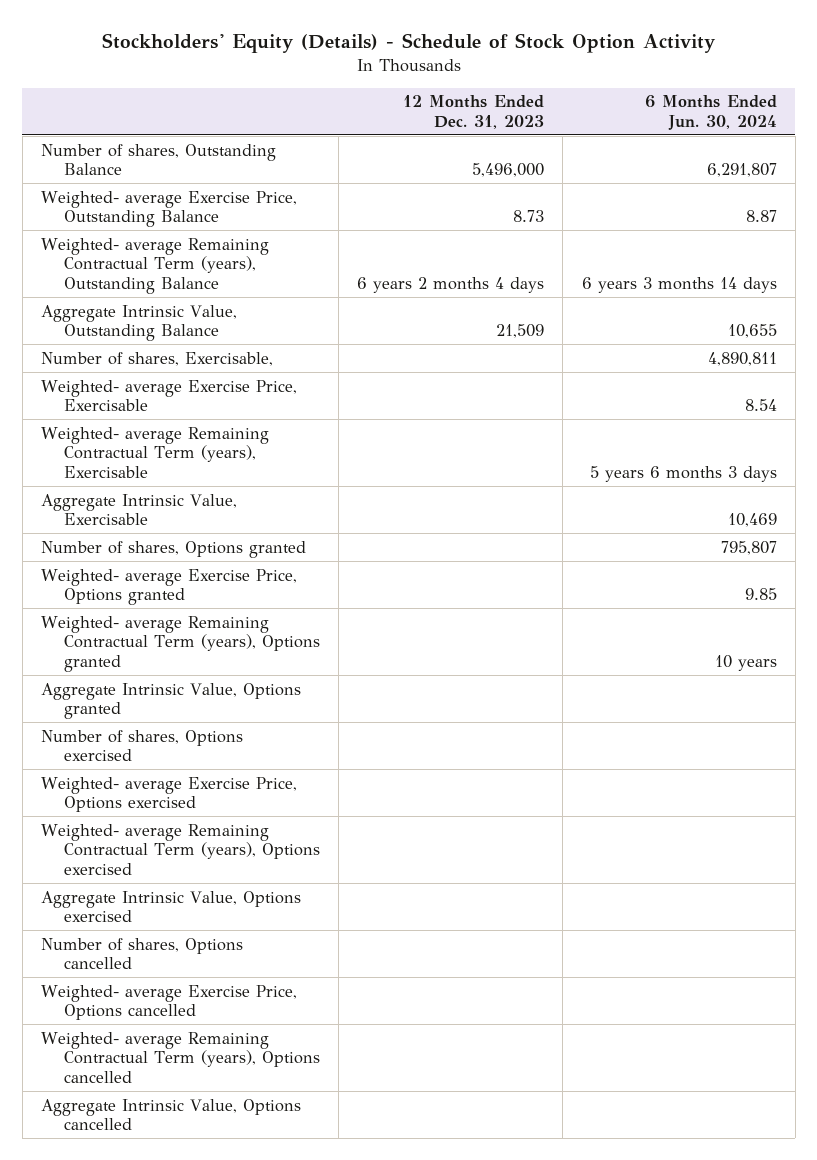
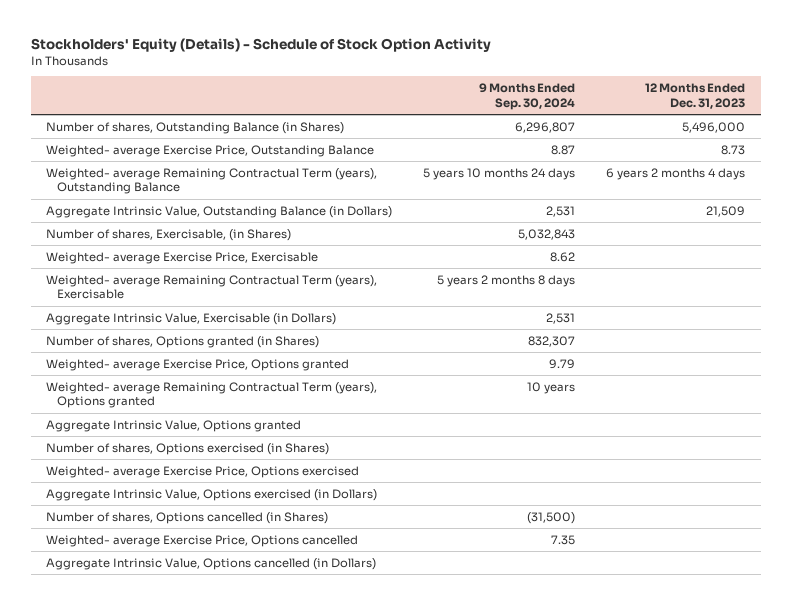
[644,95,777,130] 6 Months Ended Jun. 30, 2024 -> none
none -> [479,83,576,110] 9 Months Ended Sep. 30, 2024
[40,143,276,176] Number of shares, Outstanding Balance -> [46,121,345,134] Number of shares, Outstanding Balance (in Shares)
[40,304,237,342] Aggregate Intrinsic Value, Outstanding Balance -> [46,205,393,218] Aggregate Intrinsic Value, Outstanding Balance (in Dollars)
[40,351,273,366] Number of shares, Exercisable, -> [46,228,292,241] Number of shares, Exercisable, (in Shares)
[40,493,237,526] Aggregate Intrinsic Value, Exercisable -> [46,312,337,325] Aggregate Intrinsic Value, Exercisable (in Dollars)
[40,540,306,558] Number of shares, Options granted -> [46,335,320,348] Number of shares, Options granted (in Shares)
[40,729,243,762] Number of shares, Options exercised -> [46,442,330,455] Number of shares, Options exercised (in Shares)
[40,823,320,875] Weighted- average Remaining Contractual Term (years), Options exercised -> none
[40,890,301,923] Aggregate Intrinsic Value, Options exercised -> [46,488,378,501] Aggregate Intrinsic Value, Options exercised (in Dollars)
[40,937,243,970] Number of shares, Options cancelled -> [46,511,329,524] Number of shares, Options cancelled (in Shares)
[40,1031,320,1083] Weighted- average Remaining Contractual Term (years), Options cancelled -> none
[40,1098,301,1131] Aggregate Intrinsic Value, Options cancelled -> [46,557,377,570] Aggregate Intrinsic Value, Options cancelled (in Dollars)

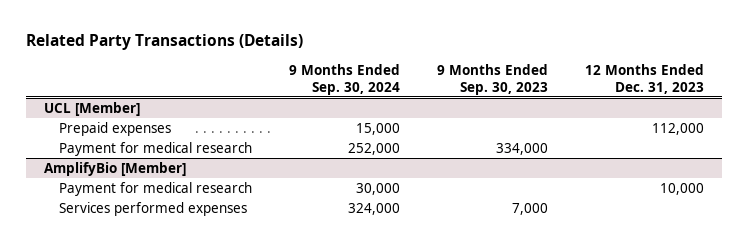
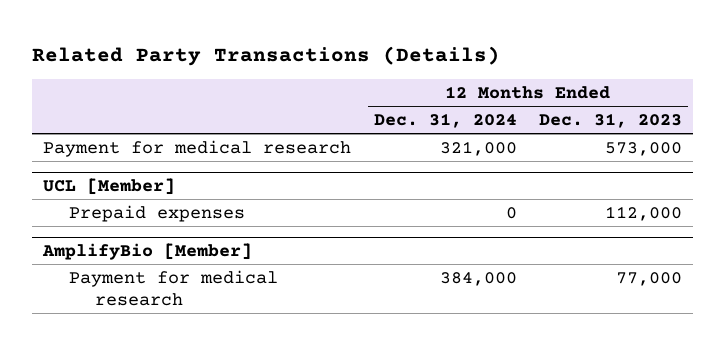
[288,63,400,95] 9 Months Ended Sep. 30, 2024 -> none
[436,63,548,95] 9 Months Ended Sep. 30, 2023 -> none
none -> [373,113,517,129] Dec. 31, 2024
none -> [43,139,352,157] Payment for medical research
[59,141,253,156] Payment for medical research -> none
[59,201,248,216] Services performed expenses -> none
[659,182,704,195] 10,000 -> [615,271,682,286] 77,000

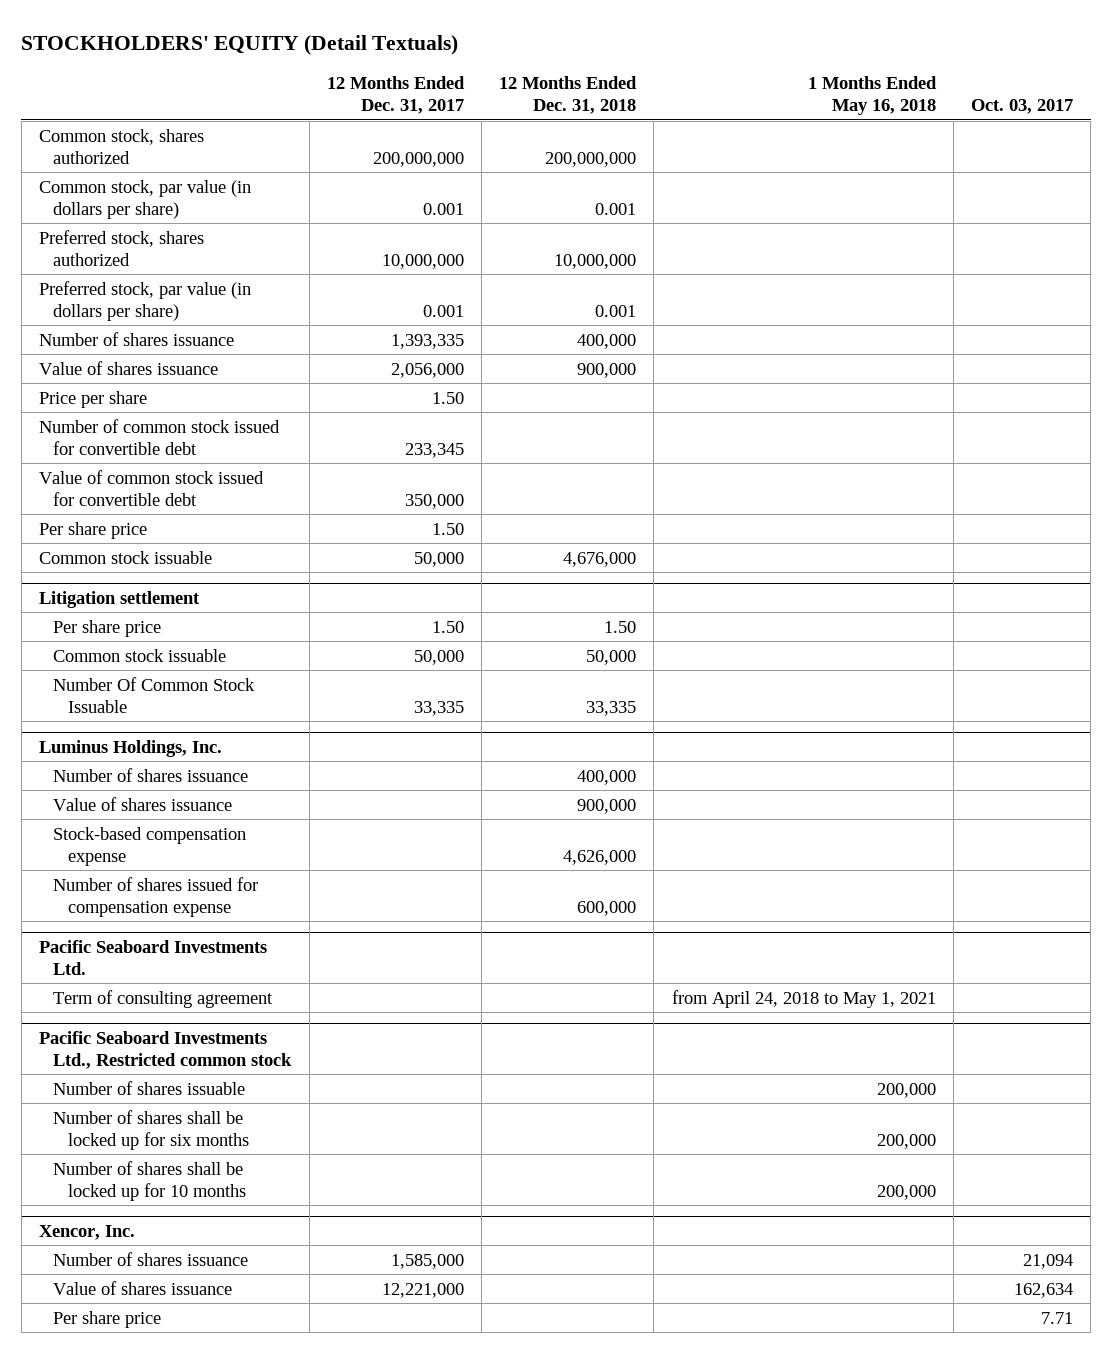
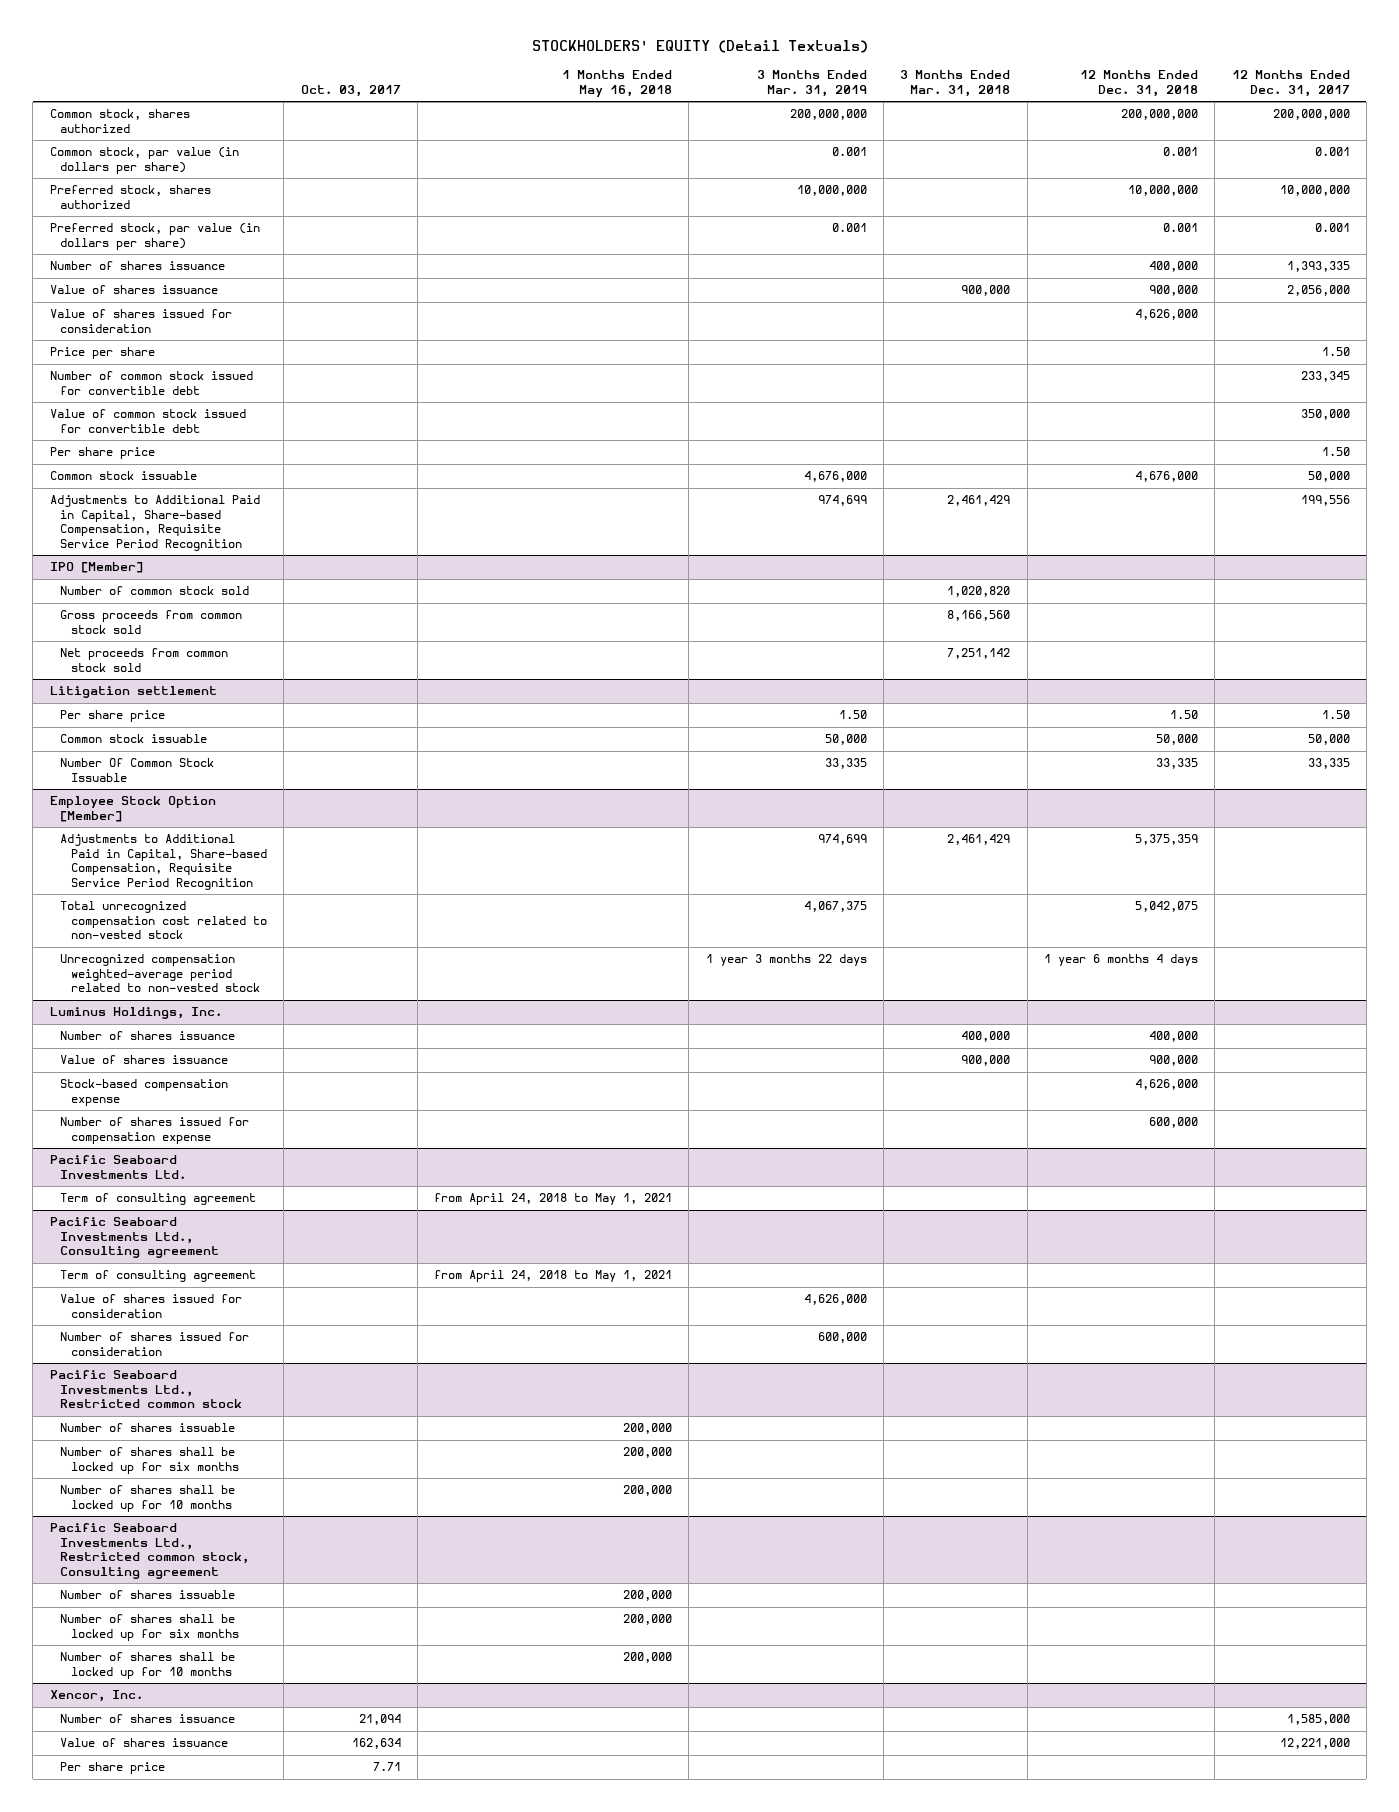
none -> [756,70,867,97] 3 Months Ended Mar. 31, 2019
none -> [900,70,1011,97] 3 Months Ended Mar. 31, 2018
none -> [49,309,232,333] Value of shares issued for consideration
none -> [49,495,260,551] Adjustments to Additional Paid in Capital, Share-based Compensation, Requisite Service Period Recognition
none -> [49,562,143,574] IPO [Member]
none -> [60,586,250,596] Number of common stock sold
none -> [60,610,243,634] Gross proceeds from common stock sold
none -> [60,648,229,672] Net proceeds from common stock sold
none -> [49,796,216,822] Employee Stock Option [Member]
none -> [60,834,267,890] Adjustments to Additional Paid in Capital, Share-based Compensation, Requisite Service Period Recognition
none -> [60,901,267,940] Total unrecognized compensation cost related to non-vested stock
none -> [60,954,260,993] Unrecognized compensation weighted-average period related to non-vested stock
none -> [49,1217,220,1259] Pacific Seaboard Investments Ltd., Consulting agreement
none -> [60,1270,257,1283] Term of consulting agreement
none -> [60,1294,243,1318] Value of shares issued for consideration
none -> [60,1332,250,1356] Number of shares issued for consideration
none -> [49,1523,250,1579] Pacific Seaboard Investments Ltd., Restricted common stock, Consulting agreement
none -> [60,1590,236,1600] Number of shares issuable
none -> [60,1614,239,1641] Number of shares shall be locked up for six months
none -> [60,1652,236,1679] Number of shares shall be locked up for 10 months

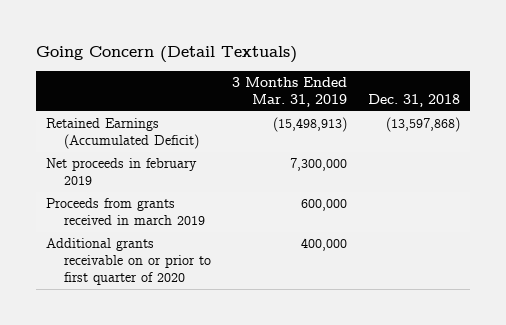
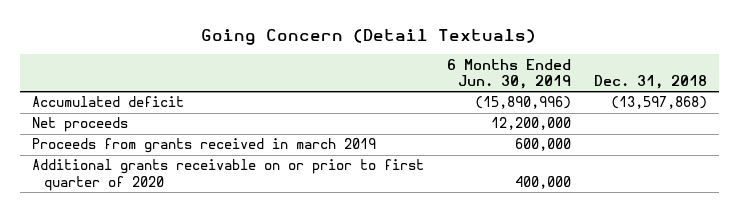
[231,77,347,107] 3 Months Ended Mar. 31, 2019 -> none
none -> [446,58,571,90] 6 Months Ended Jun. 30, 2019
[46,118,199,150] Retained Earnings (Accumulated Deficit) -> [31,96,184,108] Accumulated deficit
[46,158,198,186] Net proceeds in february 2019 -> [31,117,128,133] Net proceeds

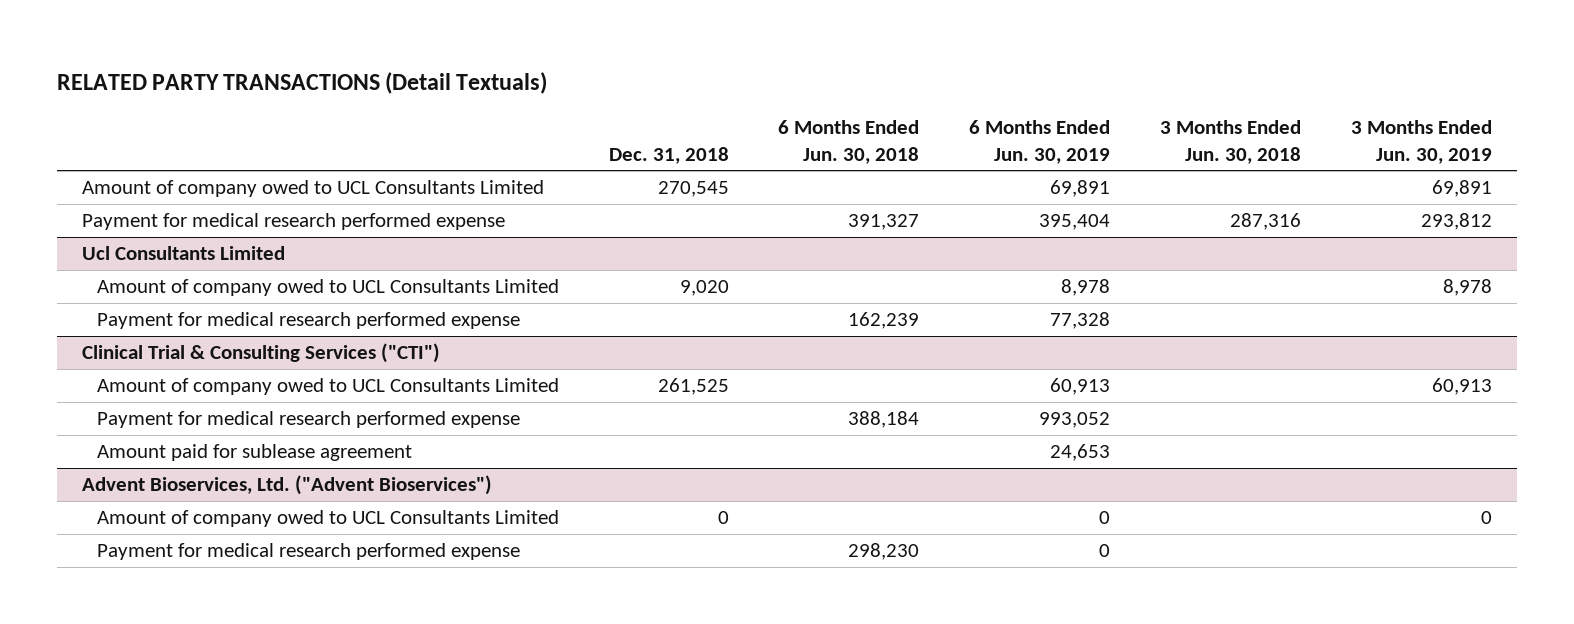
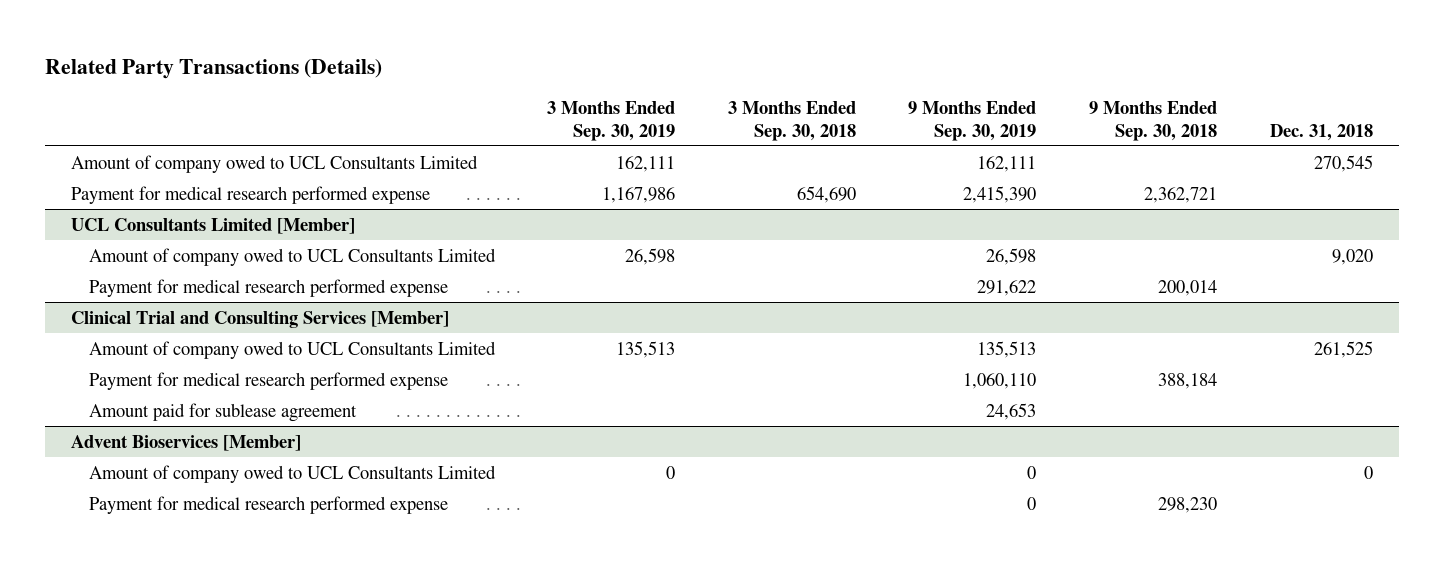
[56,71,547,94] RELATED PARTY TRANSACTIONS (Detail Textuals) -> [44,59,382,80] Related Party Transactions (Details)
[778,119,920,164] 6 Months Ended Jun. 30, 2018 -> none
[969,119,1111,164] 6 Months Ended Jun. 30, 2019 -> none
[1160,119,1302,164] 3 Months Ended Jun. 30, 2018 -> none
[1350,119,1492,164] 3 Months Ended Jun. 30, 2019 -> none
none -> [547,101,676,141] 3 Months Ended Sep. 30, 2019
none -> [727,101,856,141] 3 Months Ended Sep. 30, 2018
none -> [908,101,1037,141] 9 Months Ended Sep. 30, 2019
none -> [1088,101,1217,141] 9 Months Ended Sep. 30, 2018
[81,246,285,261] Ucl Consultants Limited -> [71,217,356,234] UCL Consultants Limited [Member]
[81,343,440,364] Clinical Trial & Consulting Services ("CTI") -> [71,310,450,328] Clinical Trial and Consulting Services [Member]
[81,475,492,496] Advent Bioservices, Ltd. ("Advent Bioservices") -> [71,434,302,451] Advent Bioservices [Member]

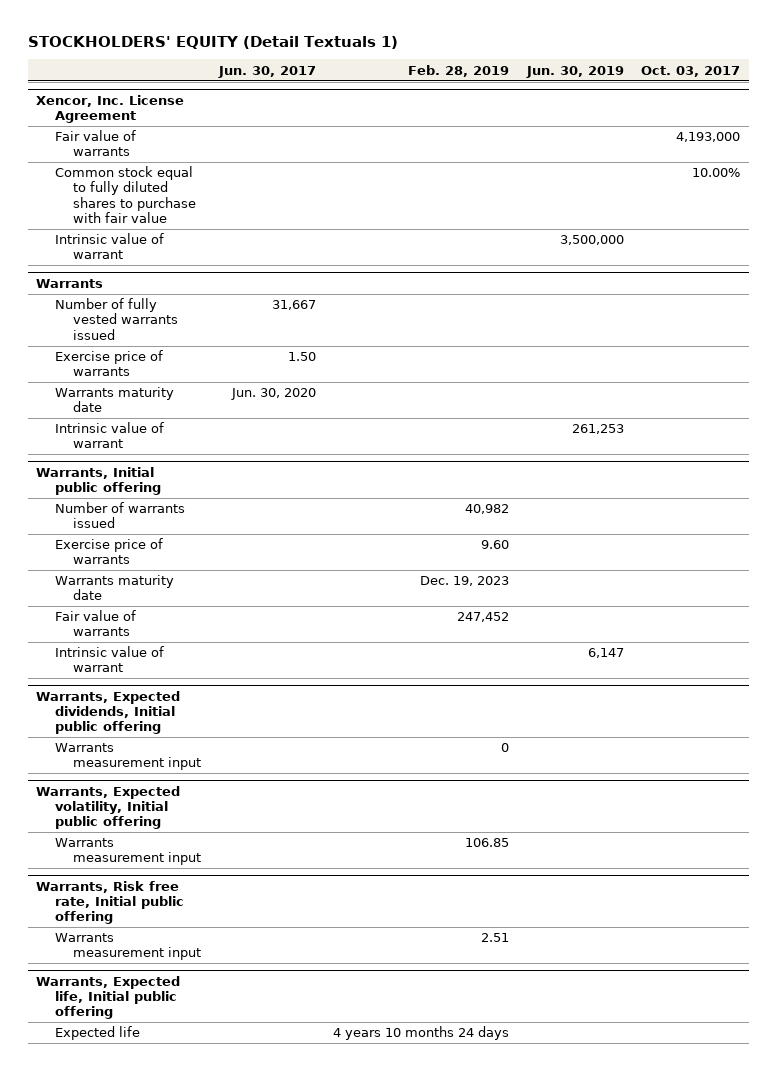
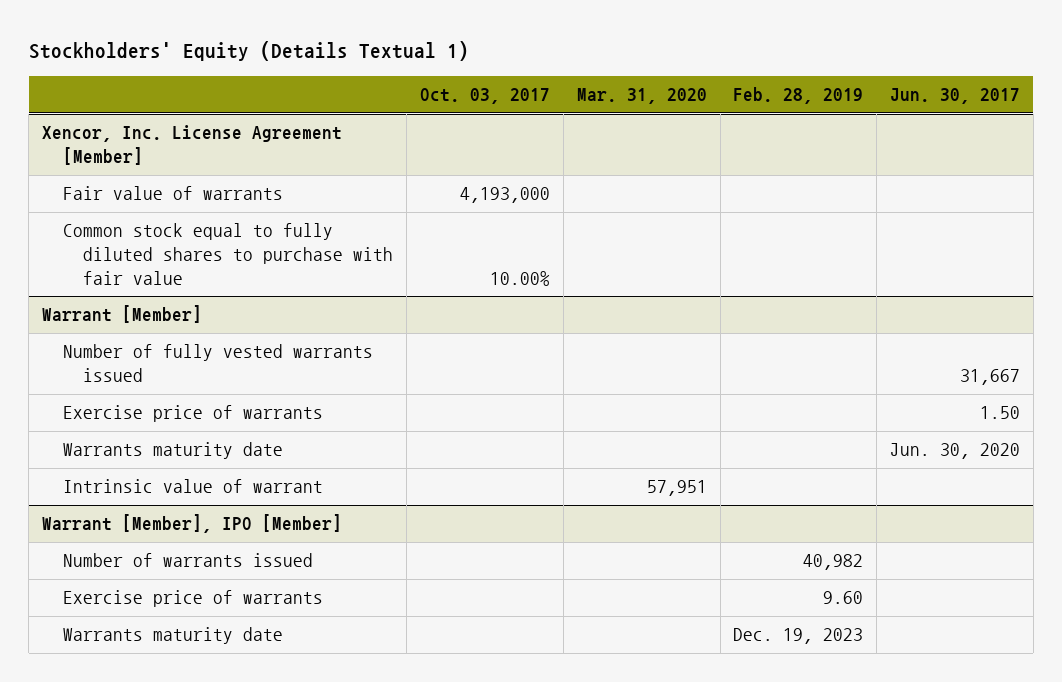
[27,35,398,49] STOCKHOLDERS' EQUITY (Detail Textuals 1) -> [28,41,469,62] Stockholders' Equity (Details Textual 1)
[525,65,624,78] Jun. 30, 2019 -> none
none -> [576,88,707,105] Mar. 31, 2020
[36,94,185,124] Xencor, Inc. License Agreement -> [42,125,343,166] Xencor, Inc. License Agreement [Member]
[54,233,164,260] Intrinsic value of warrant -> none
[36,278,104,288] Warrants -> [42,305,203,324] Warrant [Member]
[36,466,161,496] Warrants, Initial public offering -> [42,514,343,534] Warrant [Member], IPO [Member]
[54,610,136,637] Fair value of warrants -> none
[54,646,164,673] Intrinsic value of warrant -> none
[36,690,181,735] Warrants, Expected dividends, Initial public offering -> none
[54,743,202,771] Warrants measurement input -> none
[36,785,181,830] Warrants, Expected volatility, Initial public offering -> none
[54,838,202,866] Warrants measurement input -> none
[36,880,184,925] Warrants, Risk free rate, Initial public offering -> none
[54,933,202,961] Warrants measurement input -> none
[36,975,181,1020] Warrants, Expected life, Initial public offering -> none
[54,1026,140,1041] Expected life -> none

